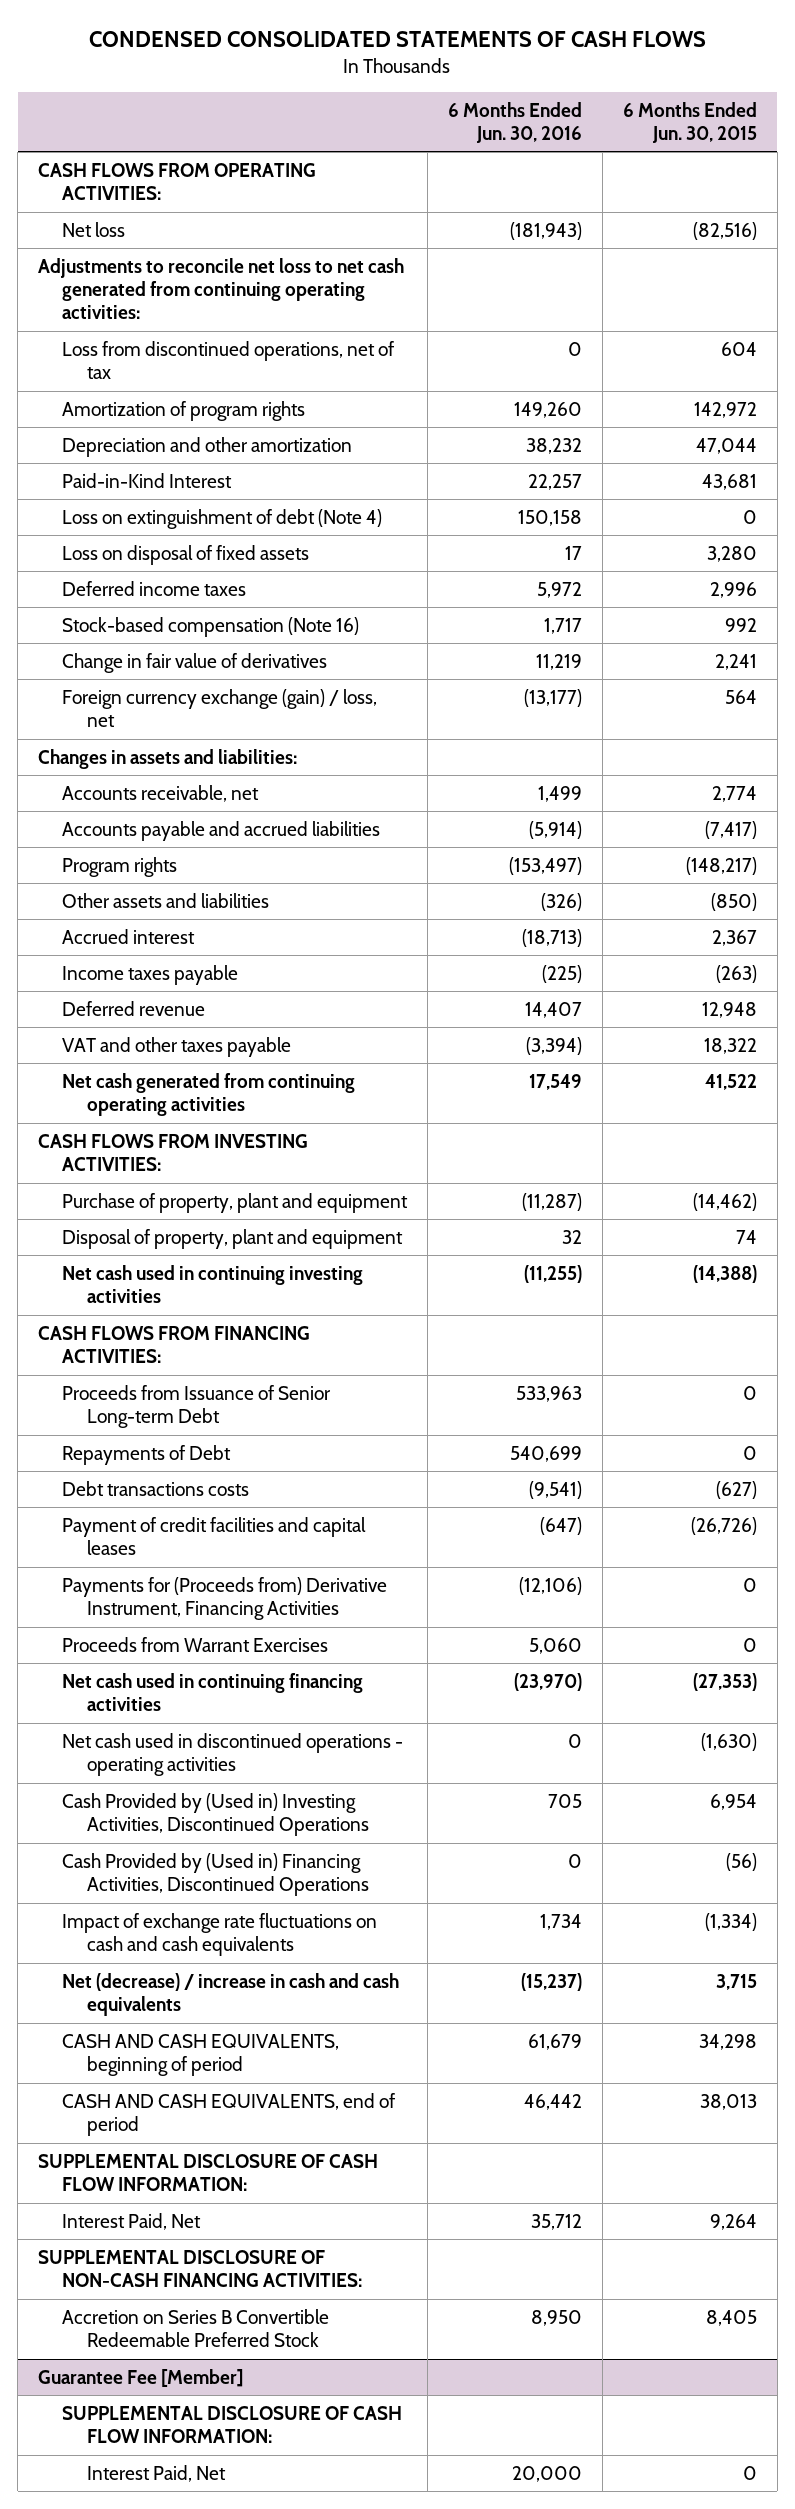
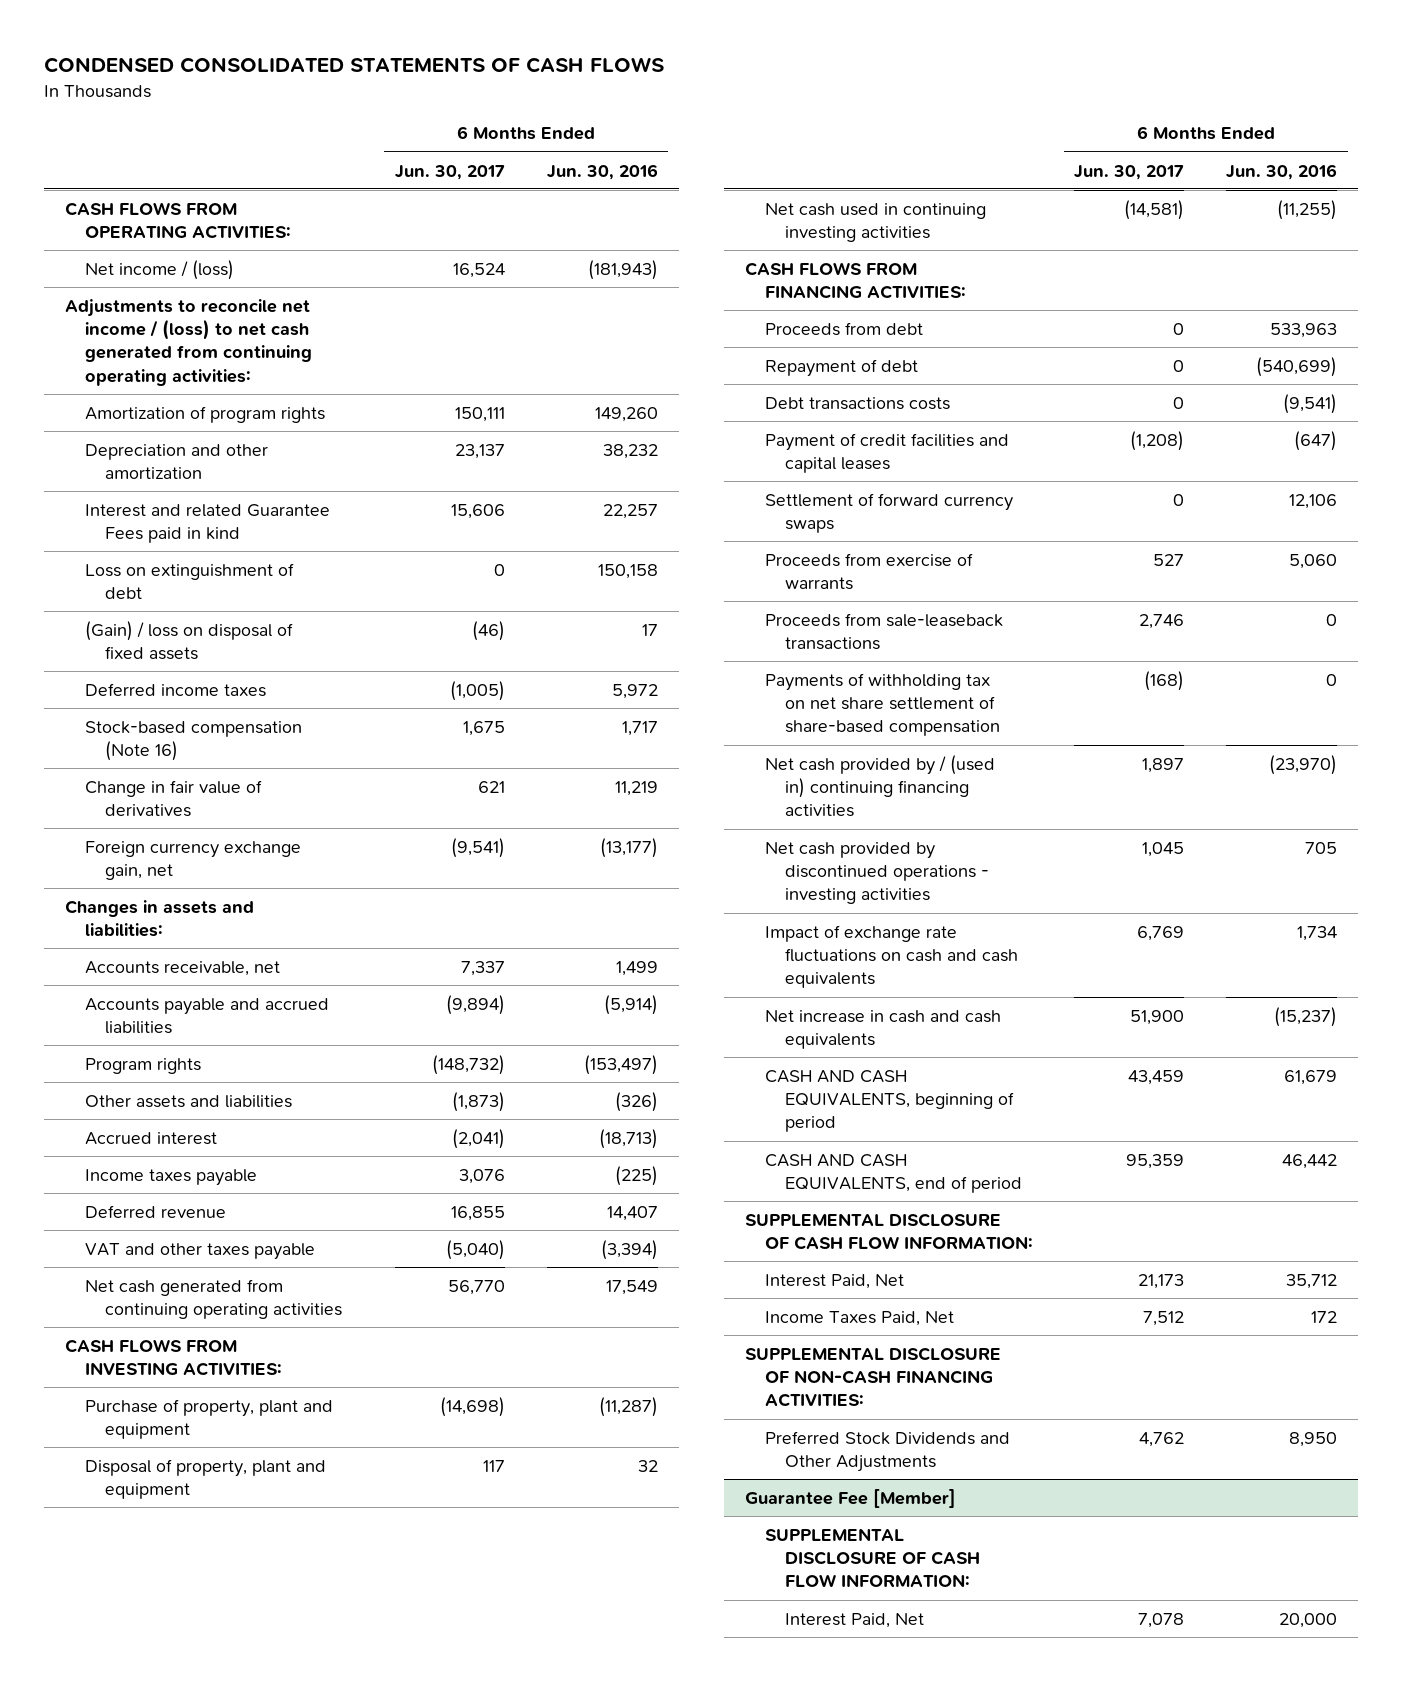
[622,101,757,143] 6 Months Ended Jun. 30, 2015 -> none
none -> [394,164,505,180] Jun. 30, 2017
[62,340,396,380] Loss from discontinued operations, net of tax -> none
[62,221,126,237] Net loss -> [85,259,235,280] Net income / (loss)
[37,257,404,320] Adjustments to reconcile net loss to net cash generated from continuing operating activities: -> [65,298,313,386] Adjustments to reconcile net income / (loss) to net cash generated from continuing operating activities:
[62,472,233,488] Paid-in-Kind Interest -> [85,503,331,543] Interest and related Guarantee Fees paid in kind
[62,508,383,529] Loss on extinguishment of debt (Note 4) -> [85,562,295,599] Loss on extinguishment of debt
[62,544,310,565] Loss on disposal of fixed assets -> [85,620,294,660] (Gain) / loss on disposal of fixed assets
[62,688,378,728] Foreign currency exchange (gain) / loss, net -> [85,840,302,880] Foreign currency exchange gain, net
[62,1384,332,1429] Proceeds from Issuance of Senior Long-term Debt -> [764,321,923,336] Proceeds from debt
[62,1444,232,1465] Repayments of Debt -> [764,358,918,377] Repayment of debt
[510,1445,583,1462] 540,699 -> [1256,356,1338,377] (540,699)
[62,1576,388,1621] Payments for (Proceeds from) Derivative Instrument, Financing Activities -> none
[62,1732,404,1777] Net cash used in discontinued operations - operating activities -> none
[62,1852,369,1897] Cash Provided by (Used in) Financing Activities, Discontinued Operations -> none
none -> [764,492,1013,533] Settlement of forward currency swaps
[62,1636,329,1652] Proceeds from Warrant Exercises -> [764,552,973,590] Proceeds from exercise of warrants
none -> [764,612,1003,650] Proceeds from sale-leaseback transactions
none -> [764,672,1000,737] Payments of withholding tax on net share settlement of share-based compensation
[62,1672,364,1712] Net cash used in continuing financing activities -> [764,754,995,818] Net cash provided by / (used in) continuing financing activities
[62,1792,369,1837] Cash Provided by (Used in) Investing Activities, Discontinued Operations -> [764,841,989,905] Net cash provided by discontinued operations - investing activities
[62,1972,400,2017] Net (decrease) / increase in cash and cash equivalents -> [764,1009,1001,1049] Net increase in cash and cash equivalents
none -> [764,1310,954,1326] Income Taxes Paid, Net
[62,2308,330,2348] Accretion on Series B Convertible Redeemable Preferred Stock -> [764,1430,1010,1472] Preferred Stock Dividends and Other Adjustments

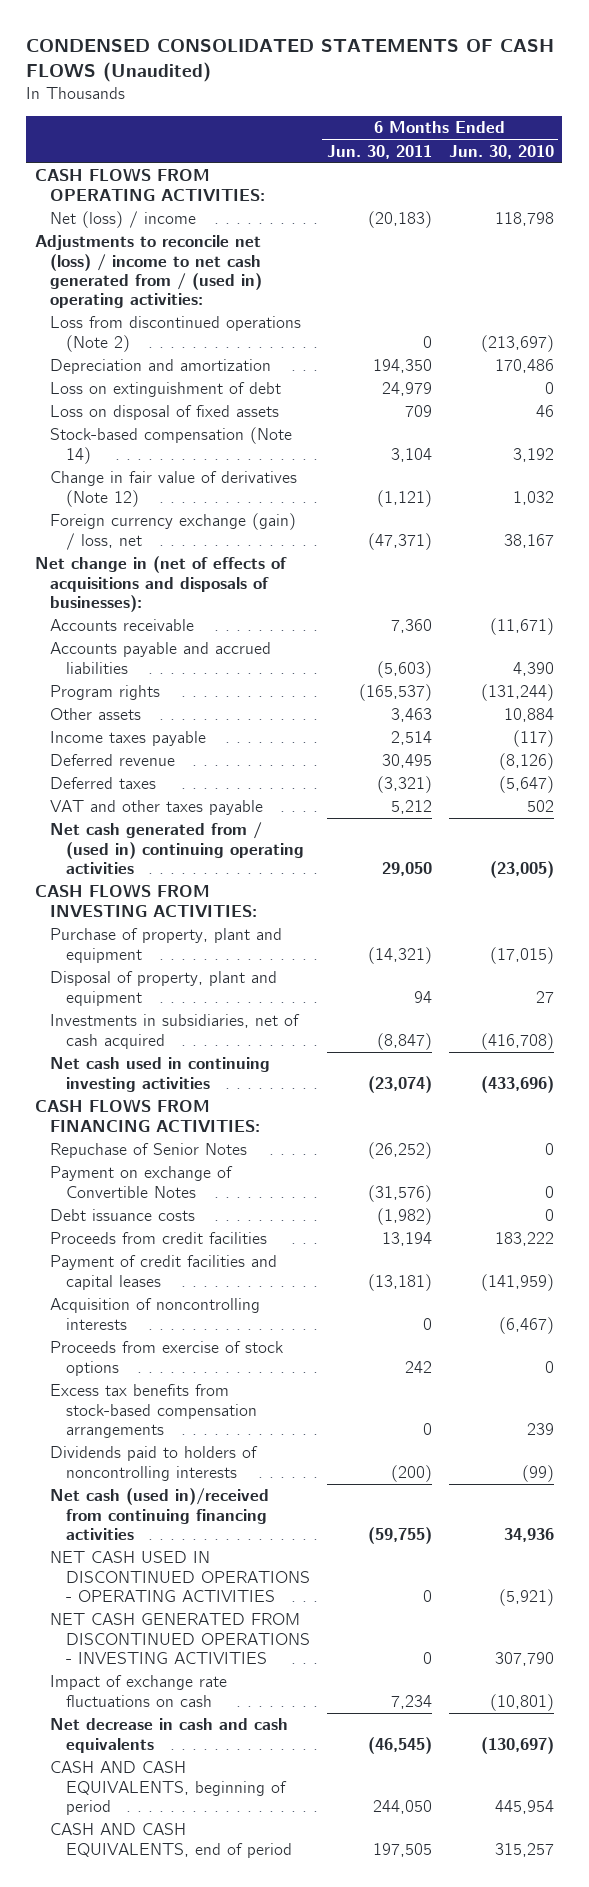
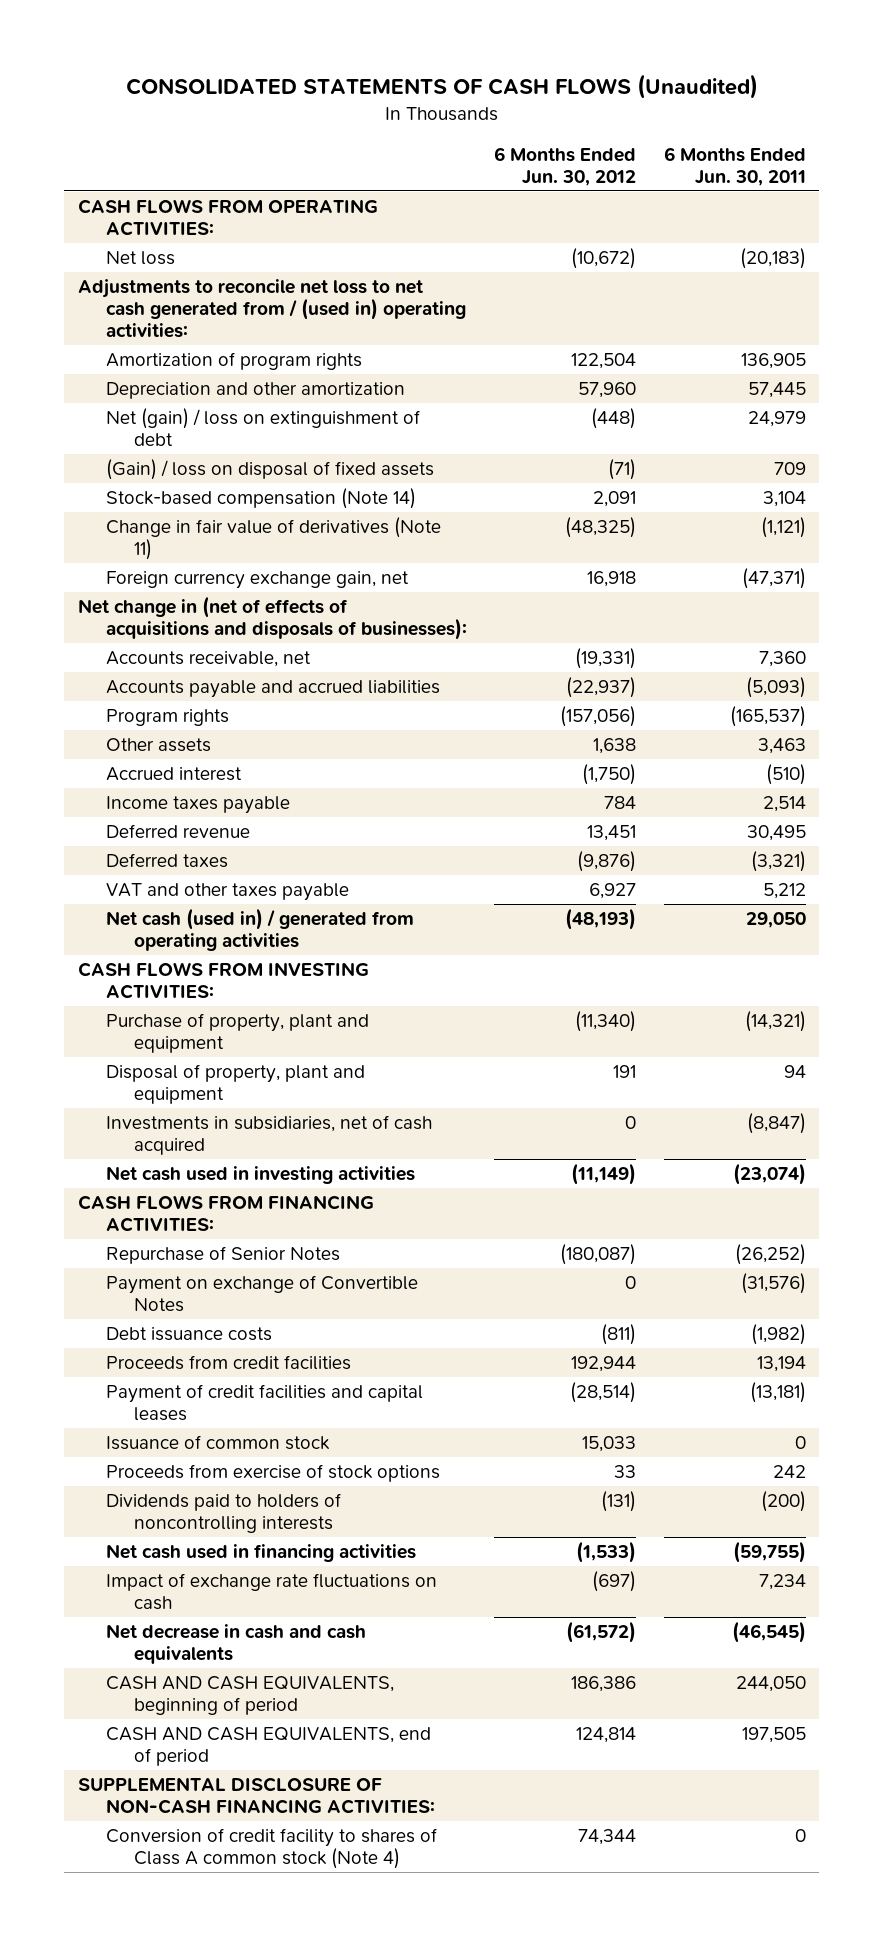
[26,38,555,83] CONDENSED CONSOLIDATED STATEMENTS OF CASH FLOWS (Unaudited) -> [125,74,758,100] CONSOLIDATED STATEMENTS OF CASH FLOWS (Unaudited)
[448,144,554,159] Jun. 30, 2010 -> none
none -> [494,146,637,186] 6 Months Ended Jun. 30, 2012
[50,316,302,352] Loss from discontinued operations (Note 2) -> none
[50,211,197,229] Net (loss) / income -> [105,251,175,266] Net loss
[34,235,263,308] Adjustments to reconcile net (loss) / income to net cash generated from / (used in) operating activities: -> [78,279,466,339] Adjustments to reconcile net loss to net cash generated from / (used in) operating activities:
none -> [105,352,362,371] Amortization of program rights
[50,359,272,375] Depreciation and amortization -> [105,382,405,400] Depreciation and other amortization
[372,359,432,374] 194,350 -> [747,382,806,399] 57,445
[50,382,282,398] Loss on extinguishment of debt -> [105,408,420,447] Net (gain) / loss on extinguishment of debt
[50,405,280,421] Loss on disposal of fixed assets -> [105,459,434,481] (Gain) / loss on disposal of fixed assets
[50,471,298,507] Change in fair value of derivatives (Note 12) -> [105,517,441,561] Change in fair value of derivatives (Note 11)
[50,513,297,550] Foreign currency exchange (gain) / loss, net -> [105,571,409,590] Foreign currency exchange gain, net
[50,619,195,632] Accounts receivable -> [105,651,311,668] Accounts receivable, net
[376,660,432,678] (5,603) -> [745,677,806,699] (5,093)
none -> [105,767,242,782] Accrued interest
[50,822,304,874] Net cash generated from / (used in) continuing operating activities -> [105,908,414,952] Net cash (used in) / generated from operating activities
[50,1057,271,1092] Net cash used in continuing investing activities -> [105,1166,415,1185] Net cash used in investing activities
[50,1143,248,1159] Repuchase of Senior Notes -> [105,1246,340,1265] Repurchase of Senior Notes
[50,1298,261,1330] Acquisition of noncontrolling interests -> none
none -> [105,1435,330,1451] Issuance of common stock
[50,1384,257,1438] Excess tax benefits from stock-based compensation arrangements -> none
[50,1551,310,1602] NET CASH USED IN DISCONTINUED OPERATIONS - OPERATING ACTIVITIES -> none
[50,1613,310,1664] NET CASH GENERATED FROM DISCONTINUED OPERATIONS - INVESTING ACTIVITIES -> none
[50,1488,270,1540] Net cash (used in)/received from continuing financing activities -> [105,1544,416,1563] Net cash used in financing activities
none -> [78,1777,435,1815] SUPPLEMENTAL DISCLOSURE OF NON-CASH FINANCING ACTIVITIES:
none -> [105,1828,437,1870] Conversion of credit facility to shares of Class A common stock (Note 4)

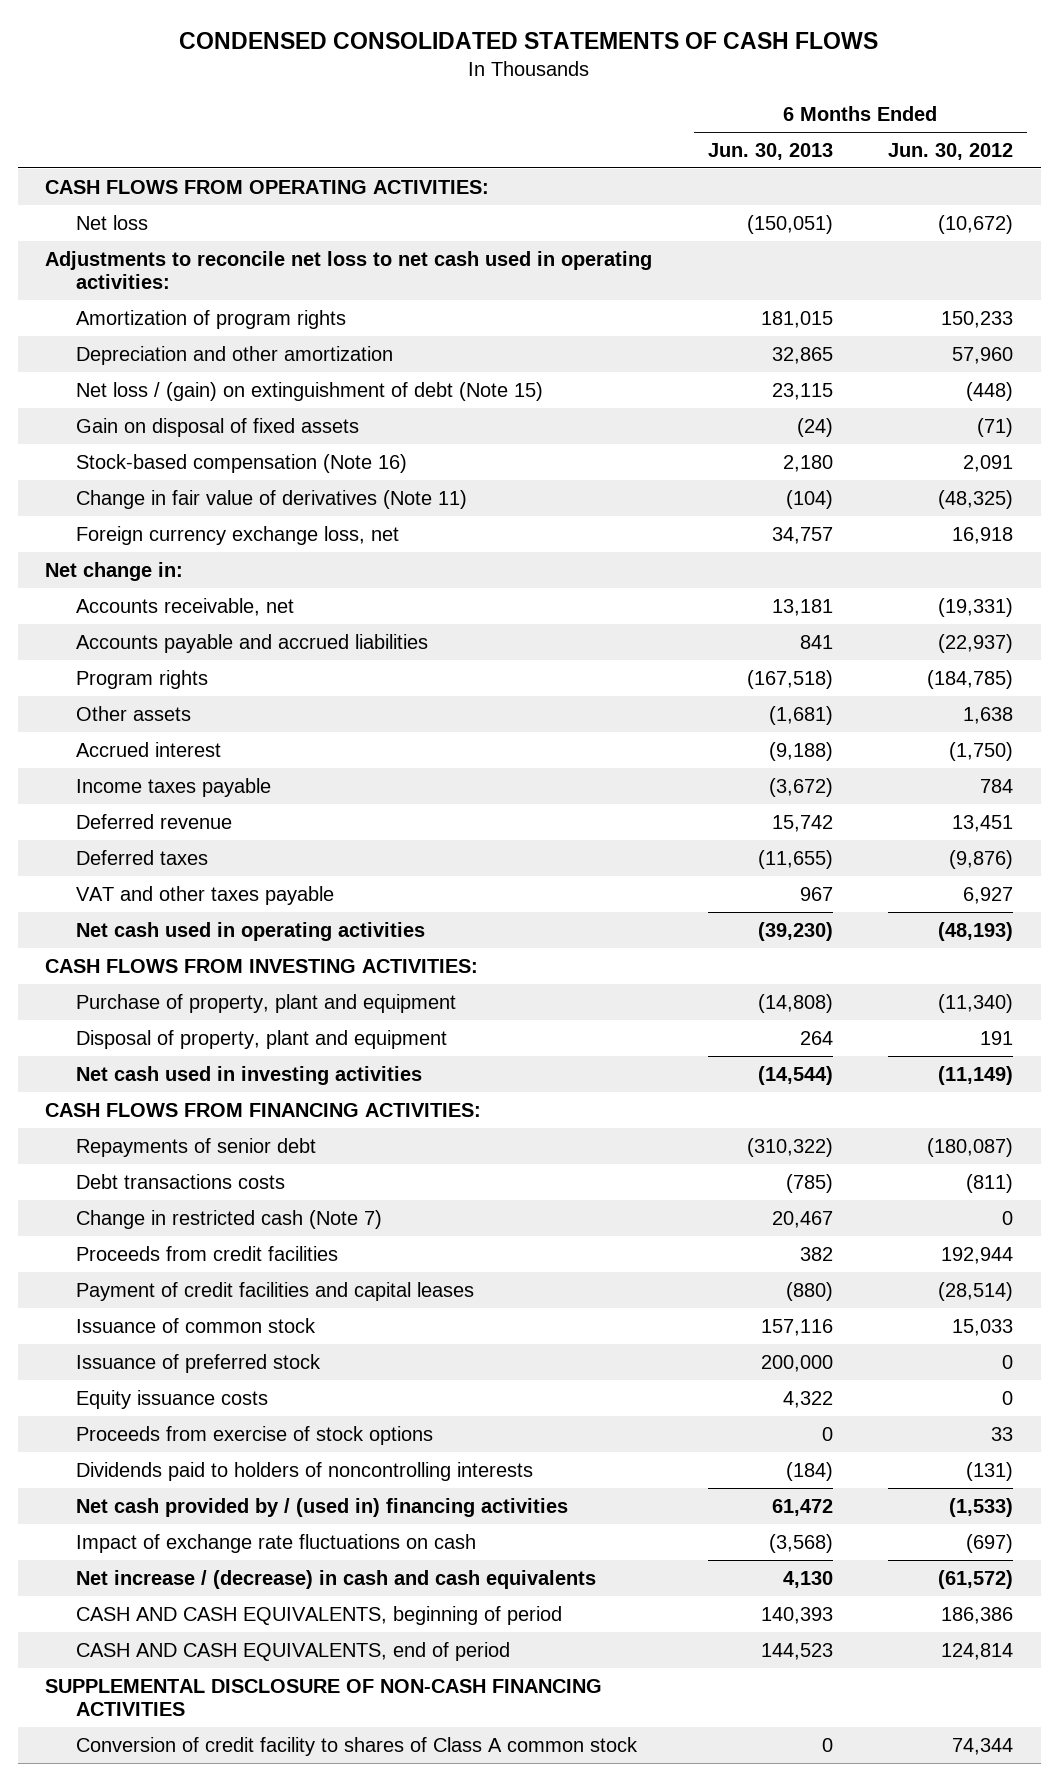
[125,74,758,100] CONSOLIDATED STATEMENTS OF CASH FLOWS (Unaudited) -> [179,32,879,50] CONDENSED CONSOLIDATED STATEMENTS OF CASH FLOWS
[663,146,806,186] 6 Months Ended Jun. 30, 2011 -> none
none -> [707,143,833,161] Jun. 30, 2013
[78,279,466,339] Adjustments to reconcile net loss to net cash generated from / (used in) operating activities: -> [45,250,653,290] Adjustments to reconcile net loss to net cash used in operating activities:
[571,353,637,370] 122,504 -> [940,310,1013,328] 150,233
[105,408,420,447] Net (gain) / loss on extinguishment of debt -> [75,381,543,401] Net loss / (gain) on extinguishment of debt (Note 15)
[105,459,434,481] (Gain) / loss on disposal of fixed assets -> [75,417,359,437] Gain on disposal of fixed assets
[105,488,416,510] Stock-based compensation (Note 14) -> [75,453,407,473] Stock-based compensation (Note 16)
[105,571,409,590] Foreign currency exchange gain, net -> [75,525,399,545] Foreign currency exchange loss, net
[78,596,467,641] Net change in (net of effects of acquisitions and disposals of businesses): -> [45,561,184,581] Net change in:
[560,706,637,728] (157,056) -> [926,669,1013,689] (184,785)
[105,908,414,952] Net cash (used in) / generated from operating activities -> [75,921,425,941] Net cash used in operating activities
[105,1115,432,1156] Investments in subsidiaries, net of cash acquired -> none
[105,1275,418,1313] Payment on exchange of Convertible Notes -> none
[105,1246,340,1265] Repurchase of Senior Notes -> [75,1137,316,1157] Repayments of senior debt
[105,1327,272,1342] Debt issuance costs -> [75,1173,285,1189] Debt transactions costs
none -> [75,1209,382,1229] Change in restricted cash (Note 7)
none -> [75,1353,321,1373] Issuance of preferred stock
none -> [75,1389,268,1409] Equity issuance costs
[105,1544,416,1563] Net cash used in financing activities -> [75,1497,568,1517] Net cash provided by / (used in) financing activities
[105,1624,366,1665] Net decrease in cash and cash equivalents -> [75,1569,596,1589] Net increase / (decrease) in cash and cash equivalents
[78,1777,435,1815] SUPPLEMENTAL DISCLOSURE OF NON-CASH FINANCING ACTIVITIES: -> [45,1678,603,1717] SUPPLEMENTAL DISCLOSURE OF NON-CASH FINANCING ACTIVITIES
[105,1828,437,1870] Conversion of credit facility to shares of Class A common stock (Note 4) -> [75,1736,638,1756] Conversion of credit facility to shares of Class A common stock

